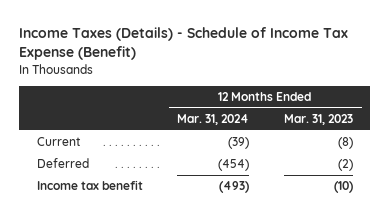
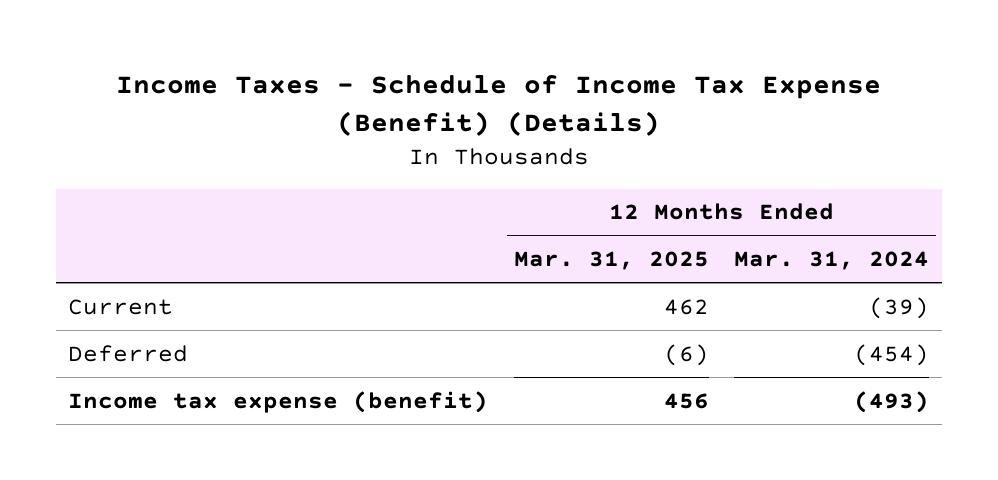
[19,27,349,61] Income Taxes (Details) - Schedule of Income Tax Expense (Benefit) -> [115,75,881,137] Income Taxes - Schedule of Income Tax Expense (Benefit) (Details)
[284,114,354,126] Mar. 31, 2023 -> none
none -> [513,251,709,271] Mar. 31, 2025
[36,180,143,191] Income tax benefit -> [68,390,489,413] Income tax expense (benefit)

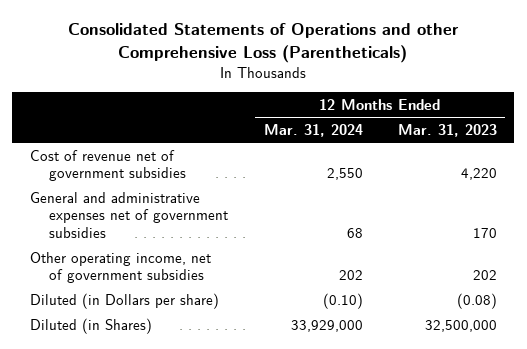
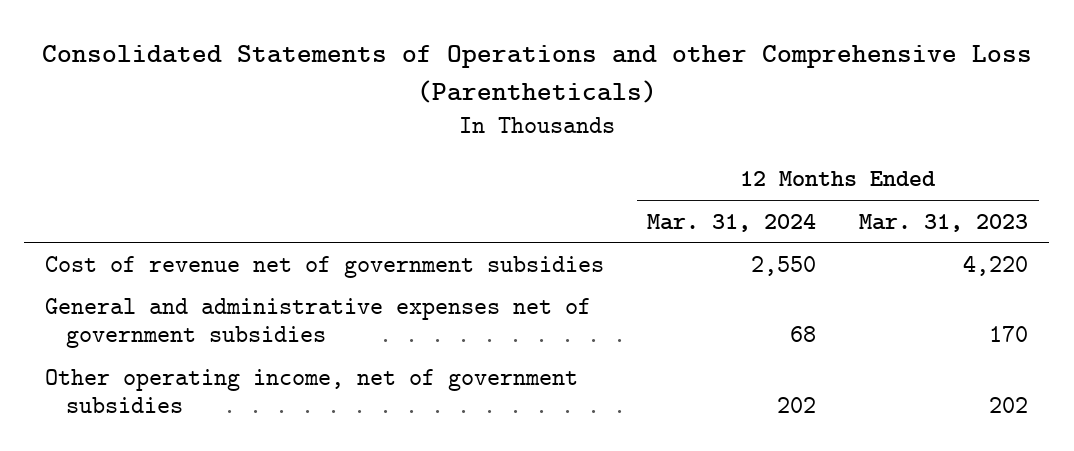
[30,292,220,309] Diluted (in Dollars per share) -> none
[30,317,153,334] Diluted (in Shares) -> none

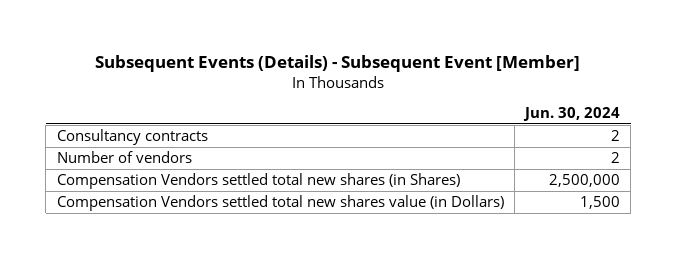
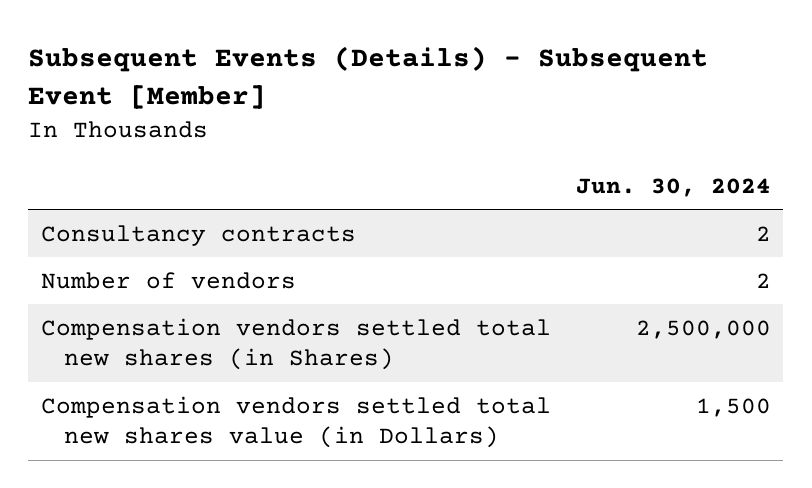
[56,173,460,190] Compensation Vendors settled total new shares (in Shares) -> [40,317,551,371] Compensation vendors settled total new shares (in Shares)
[56,195,504,212] Compensation Vendors settled total new shares value (in Dollars) -> [40,395,551,449] Compensation vendors settled total new shares value (in Dollars)

